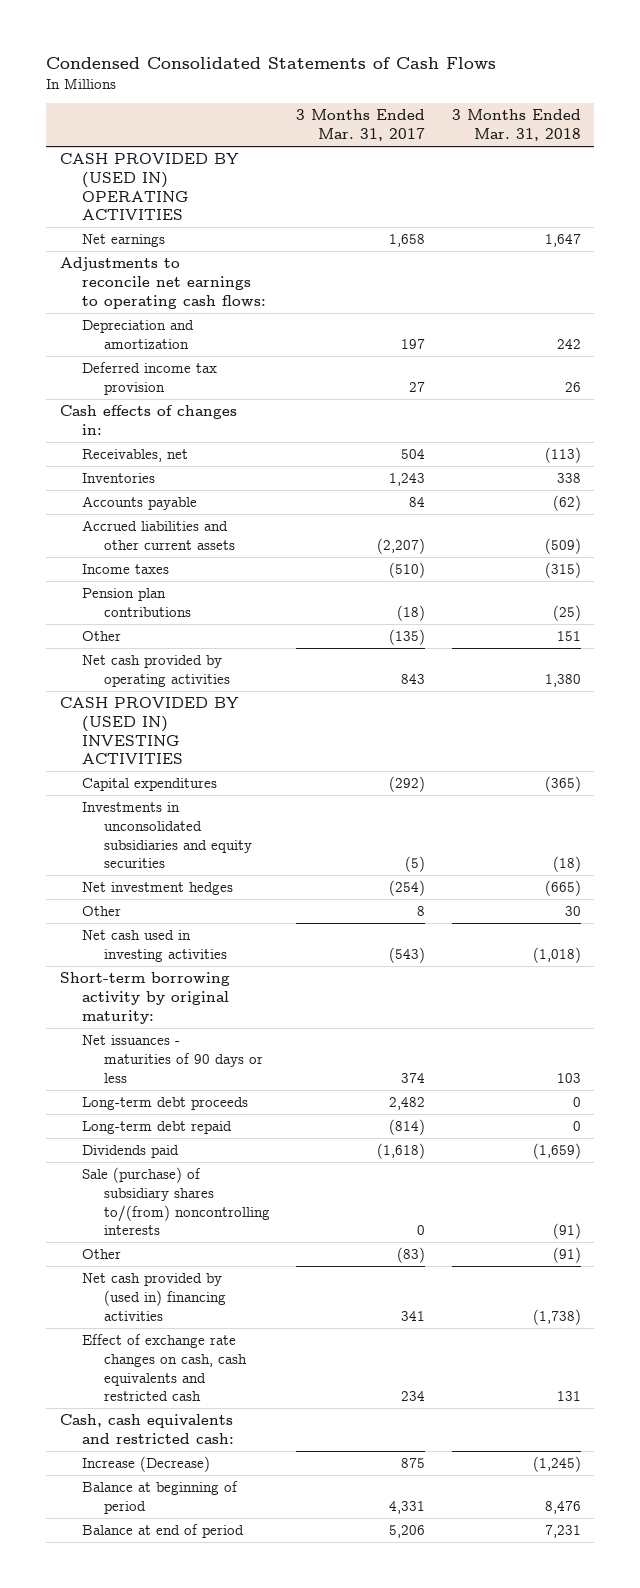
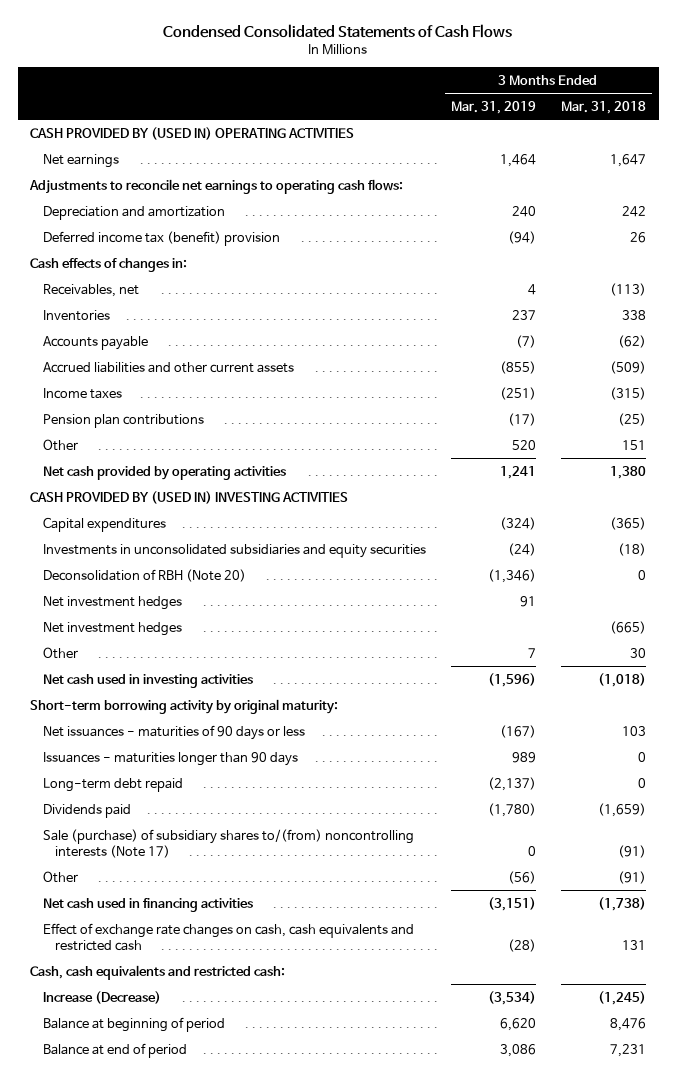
[296,109,426,141] 3 Months Ended Mar. 31, 2017 -> none
none -> [450,100,536,114] Mar. 31, 2019
[81,362,217,395] Deferred income tax provision -> [42,230,280,246] Deferred income tax (benefit) provision
none -> [42,568,246,582] Deconsolidation of RBH (Note 20)
none -> [42,595,182,610] Net investment hedges
[81,1097,248,1111] Long-term debt proceeds -> none
none -> [42,751,298,766] Issuances - maturities longer than 90 days
[81,1167,270,1236] Sale (purchase) of subsidiary shares to/(from) noncontrolling interests -> [42,828,414,858] Sale (purchase) of subsidiary shares to/(from) noncontrolling interests (Note 17)
[81,1273,226,1321] Net cash provided by (used in) financing activities -> [42,897,253,912] Net cash used in financing activities

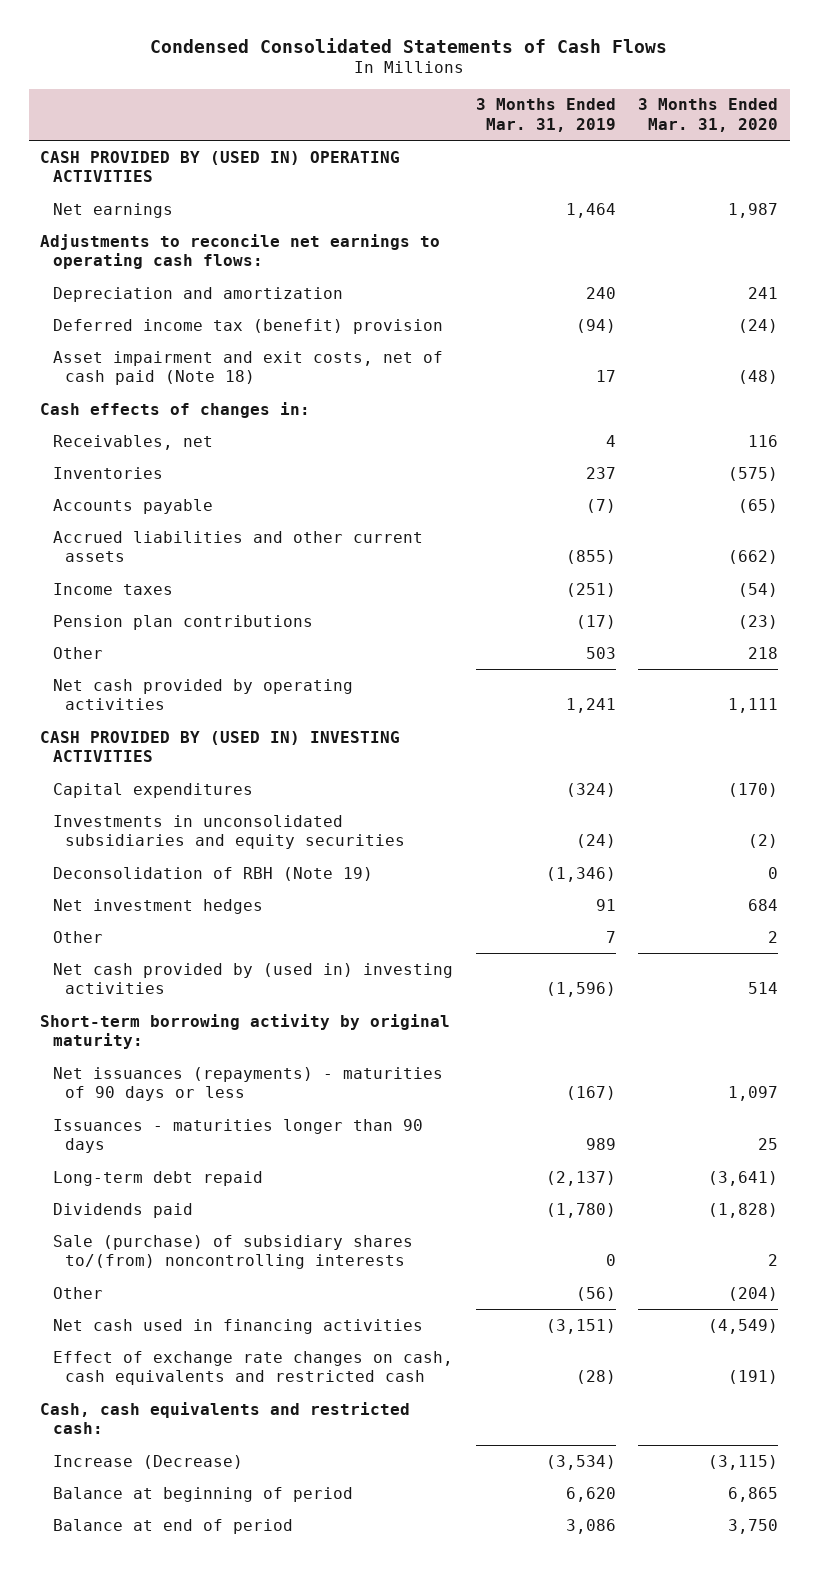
[561,100,647,114] Mar. 31, 2018 -> none
none -> [638,98,779,132] 3 Months Ended Mar. 31, 2020
none -> [52,350,443,386] Asset impairment and exit costs, net of cash paid (Note 18)
[511,439,536,450] 520 -> [585,646,616,659] 503
[42,568,246,582] Deconsolidation of RBH (Note 20) -> [52,866,373,881] Deconsolidation of RBH (Note 19)
[42,621,182,636] Net investment hedges -> none
[42,673,253,688] Net cash used in investing activities -> [52,962,453,995] Net cash provided by (used in) investing activities
[42,724,305,740] Net issuances - maturities of 90 days or less -> [52,1066,443,1102] Net issuances (repayments) - maturities of 90 days or less
[42,828,414,858] Sale (purchase) of subsidiary shares to/(from) noncontrolling interests (Note 17) -> [52,1234,413,1270] Sale (purchase) of subsidiary shares to/(from) noncontrolling interests

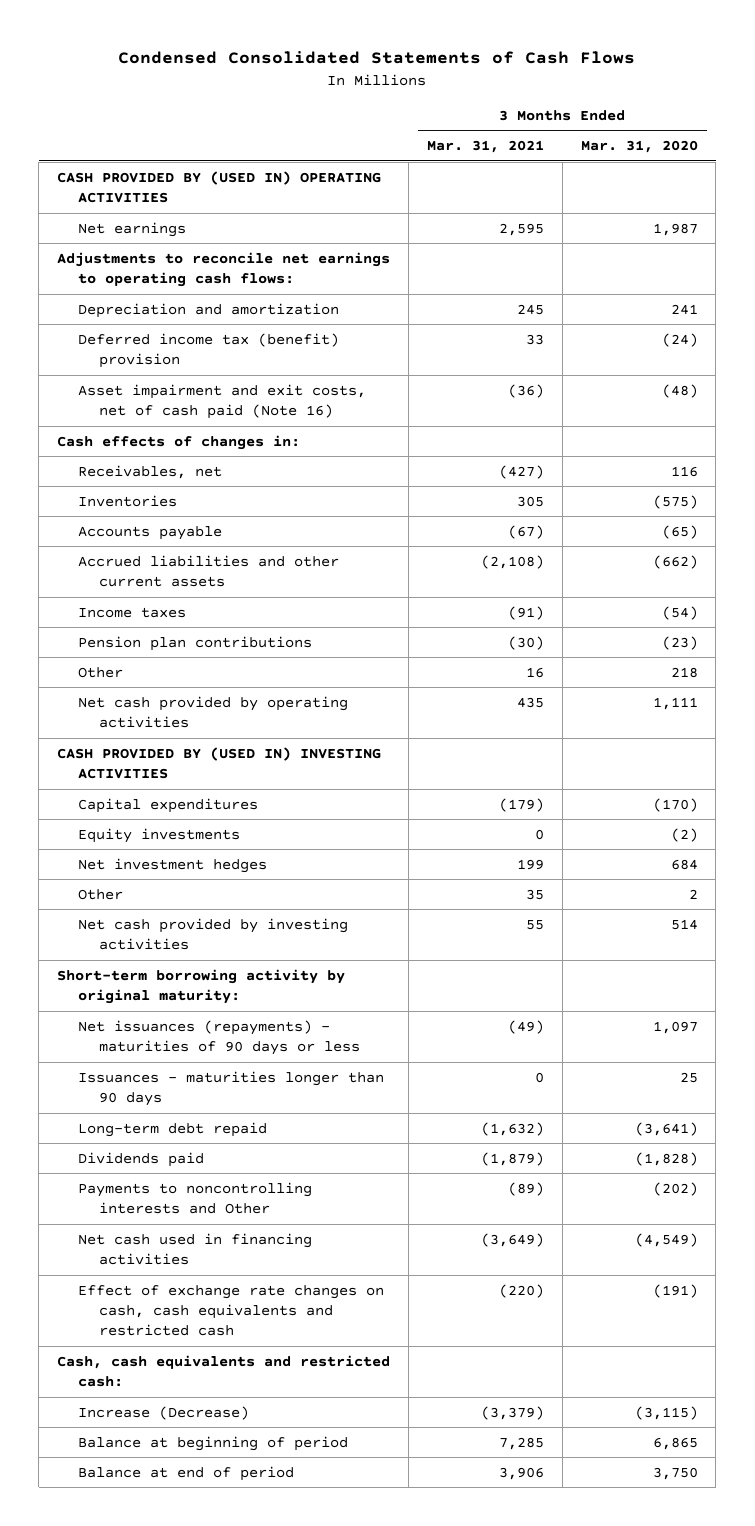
[475,98,616,132] 3 Months Ended Mar. 31, 2019 -> none
none -> [426,140,544,154] Mar. 31, 2021
[52,350,443,386] Asset impairment and exit costs, net of cash paid (Note 18) -> [78,383,367,420] Asset impairment and exit costs, net of cash paid (Note 16)
[52,814,406,850] Investments in unconsolidated subsidiaries and equity securities -> none
[52,866,373,881] Deconsolidation of RBH (Note 19) -> none
none -> [78,827,241,843] Equity investments
[52,962,453,995] Net cash provided by (used in) investing activities -> [78,917,349,951] Net cash provided by investing activities
[52,1234,413,1270] Sale (purchase) of subsidiary shares to/(from) noncontrolling interests -> none
[52,1286,103,1299] Other -> none
none -> [78,1181,313,1215] Payments to noncontrolling interests and Other

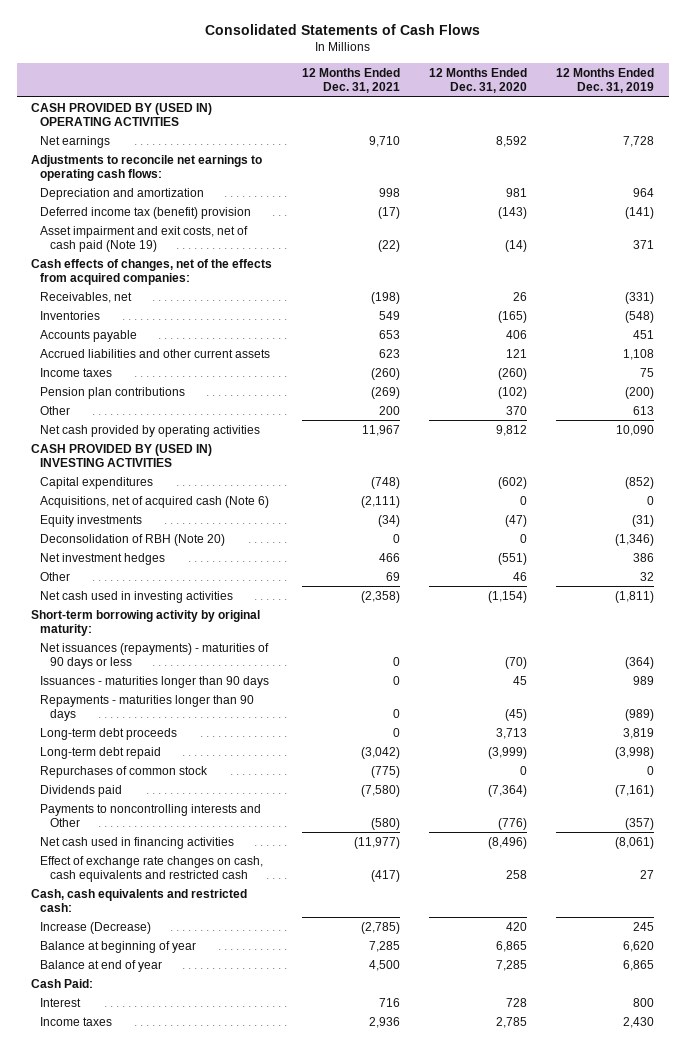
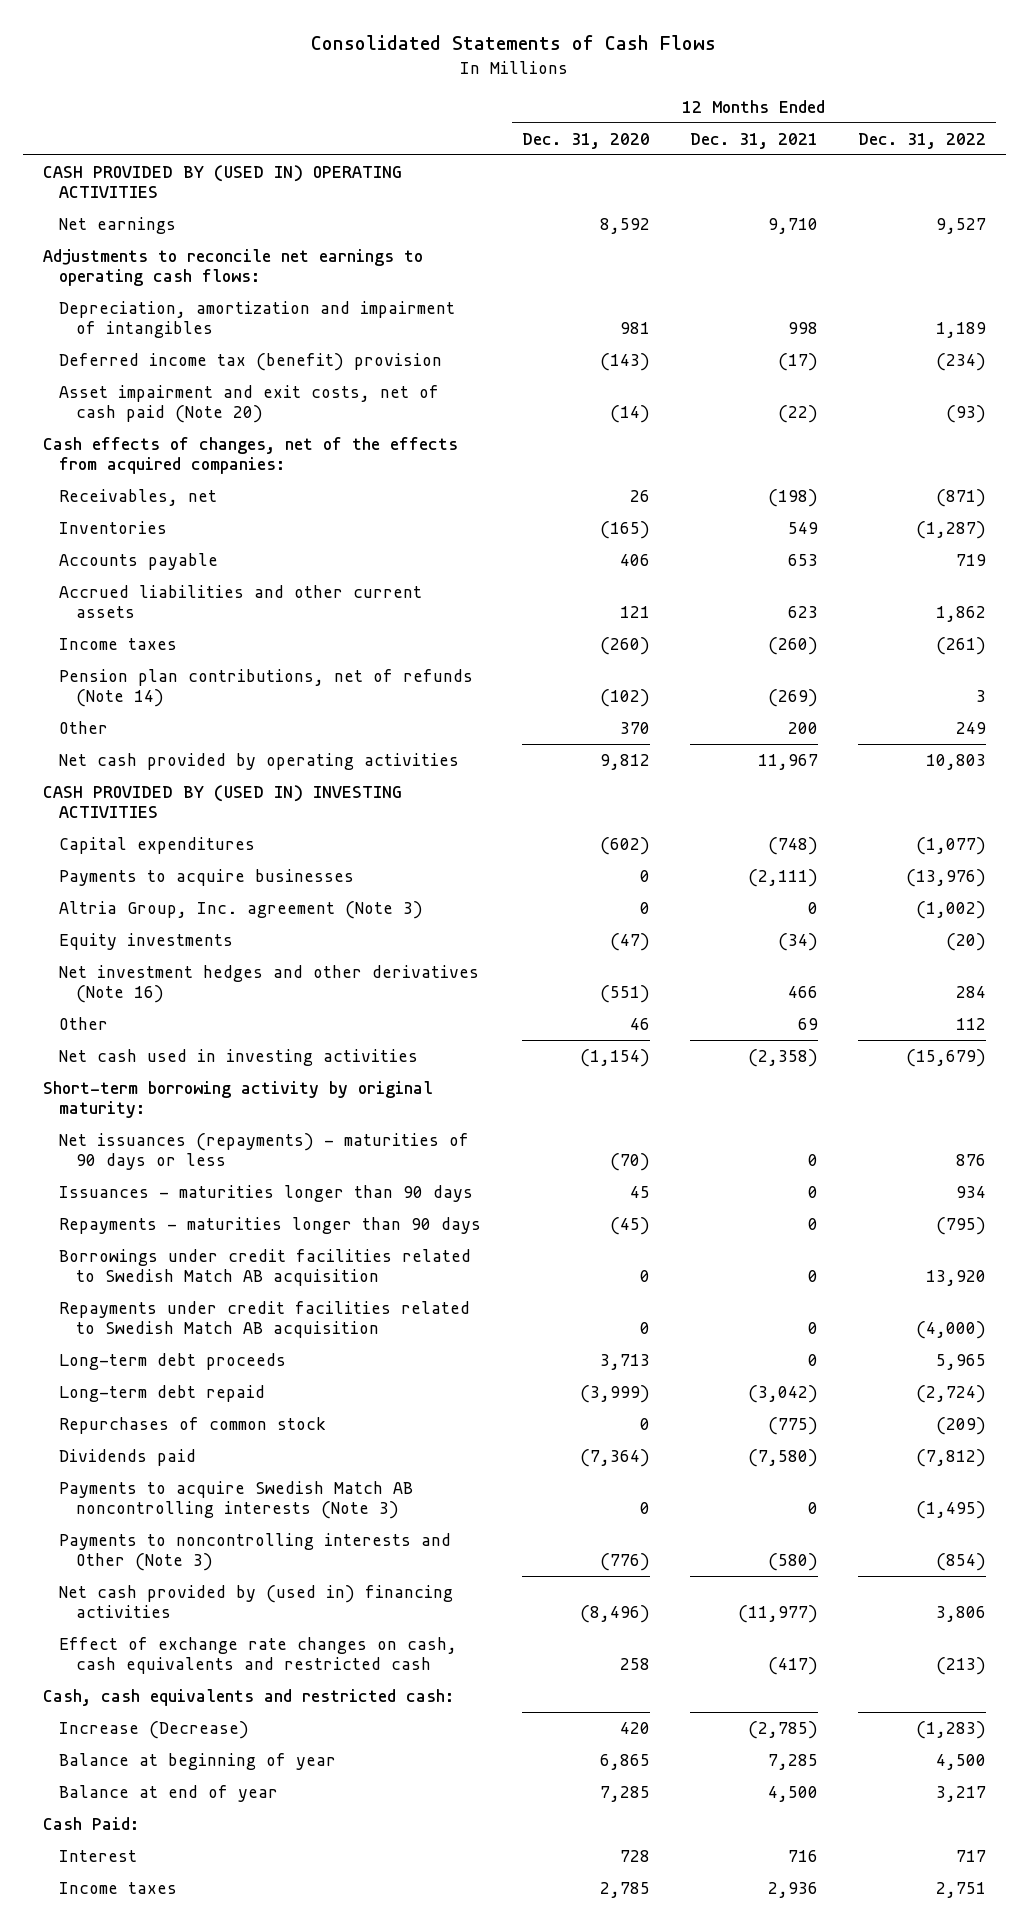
[556,68,655,94] 12 Months Ended Dec. 31, 2019 -> none
none -> [857,132,986,149] Dec. 31, 2022
[40,187,205,200] Depreciation and amortization -> [59,300,456,339] Depreciation, amortization and impairment of intangibles
[40,225,249,252] Asset impairment and exit costs, net of cash paid (Note 19) -> [59,384,440,424] Asset impairment and exit costs, net of cash paid (Note 20)
[40,386,186,399] Pension plan contributions -> [59,668,474,708] Pension plan contributions, net of refunds (Note 14)
[40,495,270,508] Acquisitions, net of acquired cash (Note 6) -> [59,868,355,886] Payments to acquire businesses
none -> [59,900,424,919] Altria Group, Inc. agreement (Note 3)
[40,533,226,546] Deconsolidation of RBH (Note 20) -> none
[40,552,166,565] Net investment hedges -> [59,964,480,1004] Net investment hedges and other derivatives (Note 16)
none -> [59,1248,472,1287] Borrowings under credit facilities related to Swedish Match AB acquisition
none -> [59,1300,471,1339] Repayments under credit facilities related to Swedish Match AB acquisition
none -> [59,1480,414,1520] Payments to acquire Swedish Match AB noncontrolling interests (Note 3)
[40,803,262,827] Payments to noncontrolling interests and Other -> [59,1532,452,1572] Payments to noncontrolling interests and Other (Note 3)
[40,836,235,849] Net cash used in financing activities -> [59,1584,454,1619] Net cash provided by (used in) financing activities

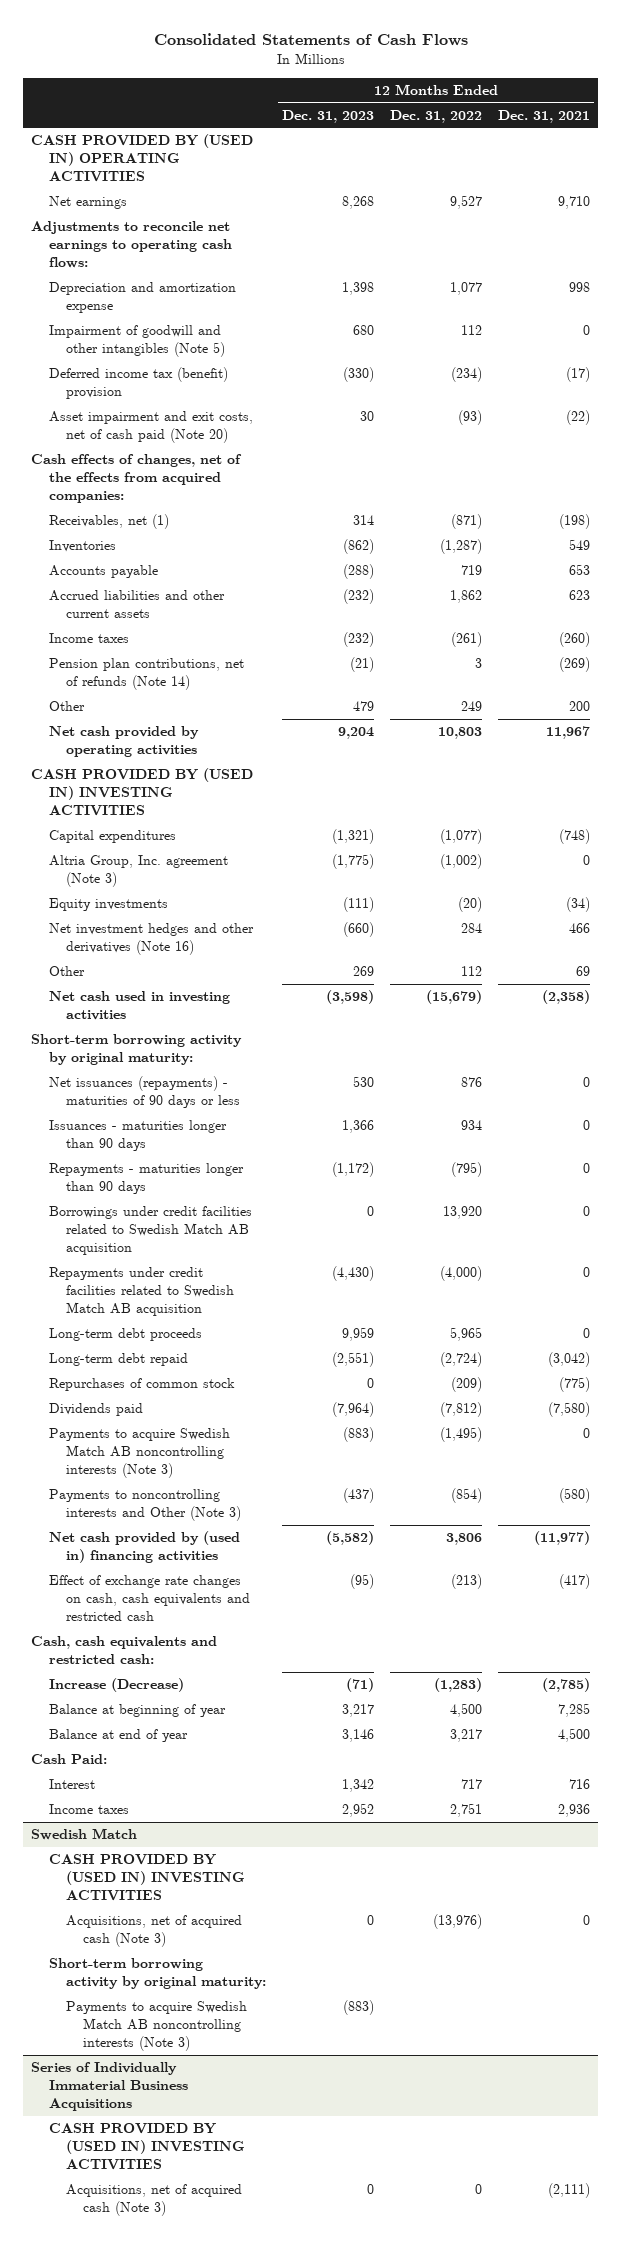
[521,132,650,149] Dec. 31, 2020 -> none
none -> [281,109,374,123] Dec. 31, 2023
[59,300,456,339] Depreciation, amortization and impairment of intangibles -> none
none -> [48,282,236,314] Depreciation and amortization expense
none -> [48,325,225,358] Impairment of goodwill and other intangibles (Note 5)
[59,488,218,506] Receivables, net -> [48,514,169,530] Receivables, net (1)
[59,868,355,886] Payments to acquire businesses -> none
none -> [31,1828,138,1841] Swedish Match
none -> [48,1854,245,1902] CASH PROVIDED BY (USED IN) INVESTING ACTIVITIES
none -> [65,1915,242,1948] Acquisitions, net of acquired cash (Note 3)
none -> [48,1958,266,1990] Short-term borrowing activity by original maturity:
none -> [65,2001,247,2052] Payments to acquire Swedish Match AB noncontrolling interests (Note 3)
none -> [31,2062,188,2112] Series of Individually Immaterial Business Acquisitions
none -> [48,2123,245,2171] CASH PROVIDED BY (USED IN) INVESTING ACTIVITIES
none -> [65,2184,242,2217] Acquisitions, net of acquired cash (Note 3)

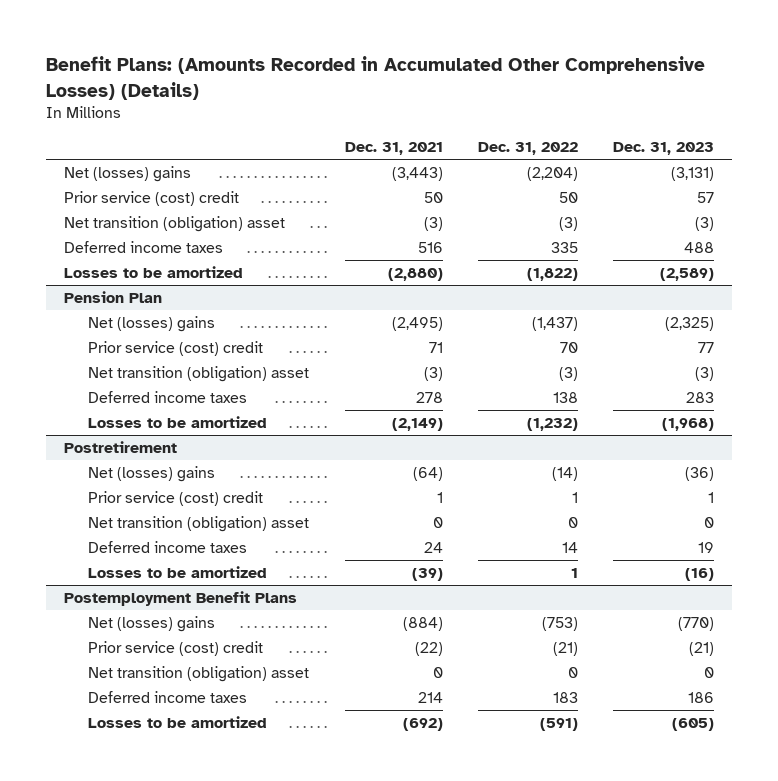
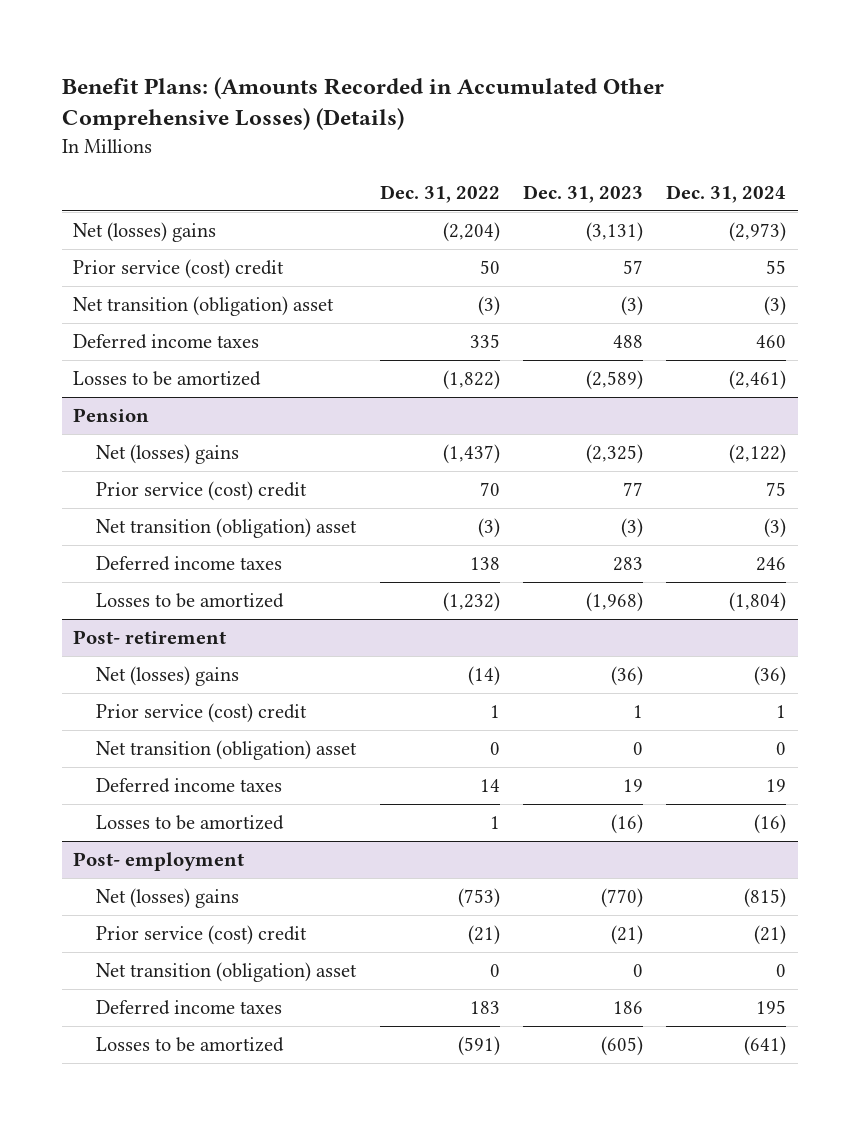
[344,142,443,156] Dec. 31, 2021 -> none
none -> [666,184,787,203] Dec. 31, 2024
[64,290,163,303] Pension Plan -> [73,408,150,423] Pension
[64,440,178,453] Postretirement -> [73,630,227,645] Post- retirement
[64,590,298,606] Postemployment Benefit Plans -> none
none -> [73,852,245,872] Post- employment

